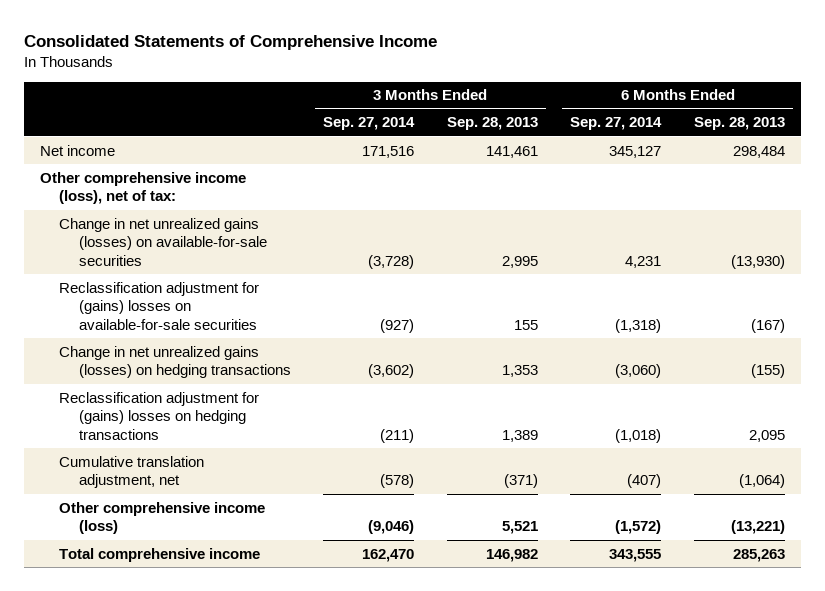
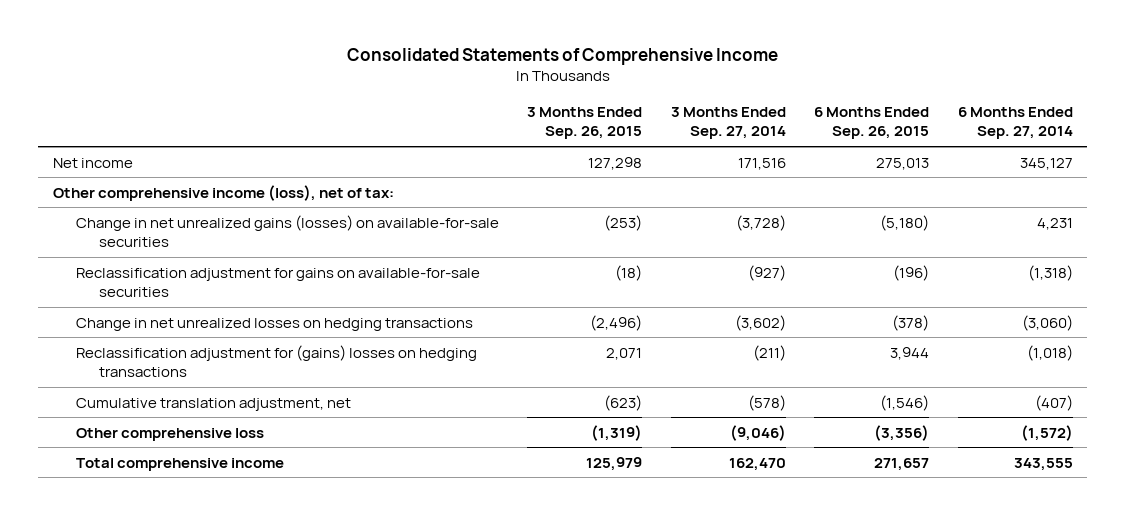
[446,117,538,131] Sep. 28, 2013 -> none
[693,117,785,131] Sep. 28, 2013 -> none
none -> [527,106,643,140] 3 Months Ended Sep. 26, 2015
none -> [814,106,930,140] 6 Months Ended Sep. 26, 2015
[59,281,260,331] Reclassification adjustment for (gains) losses on available-for-sale securities -> [75,267,480,297] Reclassification adjustment for gains on available-for-sale securities
[59,345,291,379] Change in net unrealized gains (losses) on hedging transactions -> [75,317,473,331] Change in net unrealized losses on hedging transactions
[59,501,266,535] Other comprehensive income (loss) -> [75,427,264,441] Other comprehensive loss

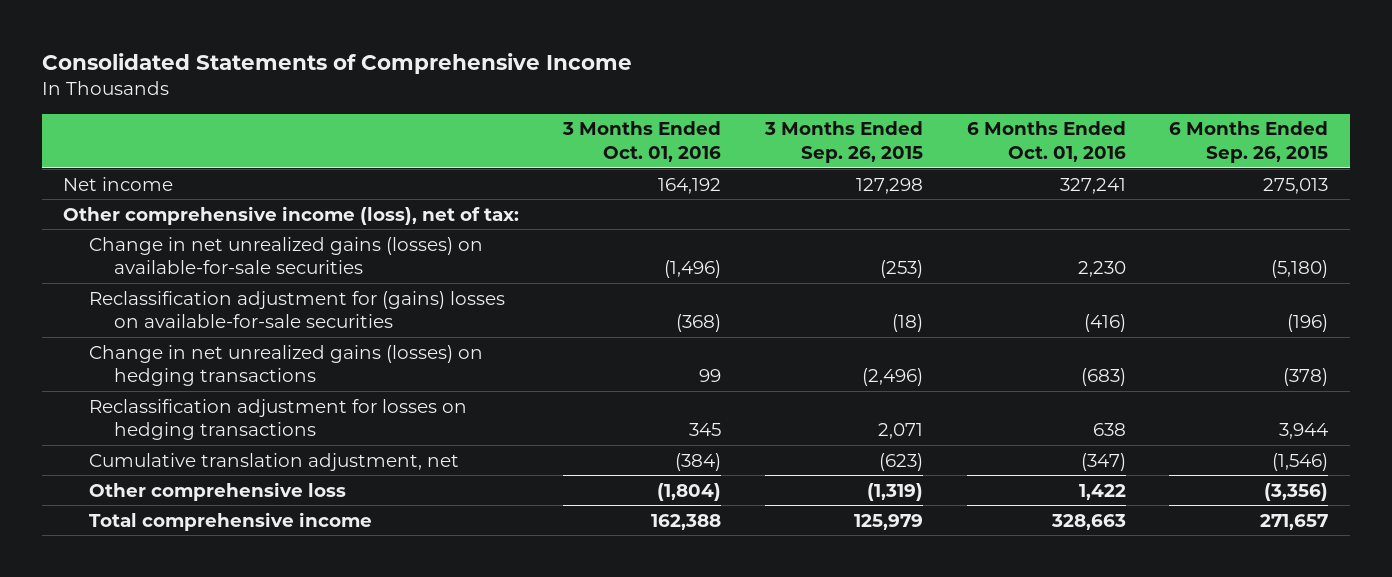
[670,106,786,140] 3 Months Ended Sep. 27, 2014 -> none
[957,106,1073,140] 6 Months Ended Sep. 27, 2014 -> none
none -> [562,121,722,163] 3 Months Ended Oct. 01, 2016
none -> [966,121,1126,163] 6 Months Ended Oct. 01, 2016
[75,267,480,297] Reclassification adjustment for gains on available-for-sale securities -> [88,290,505,329] Reclassification adjustment for (gains) losses on available-for-sale securities
[75,317,473,331] Change in net unrealized losses on hedging transactions -> [88,344,483,387] Change in net unrealized gains (losses) on hedging transactions
[75,344,477,377] Reclassification adjustment for (gains) losses on hedging transactions -> [88,398,467,441] Reclassification adjustment for losses on hedging transactions

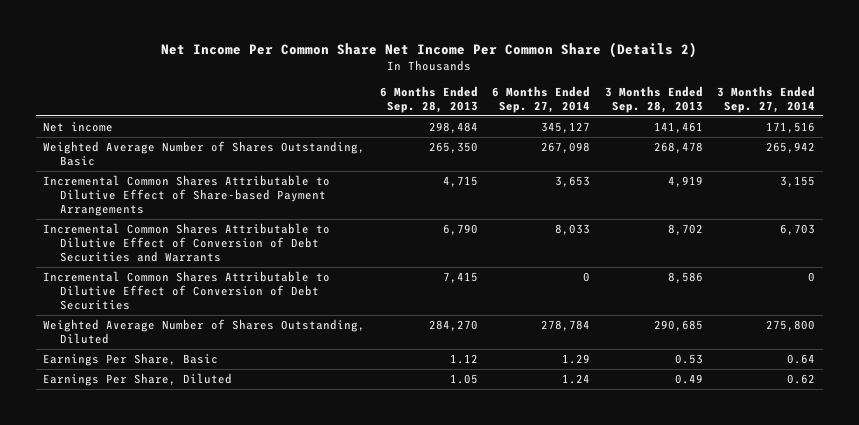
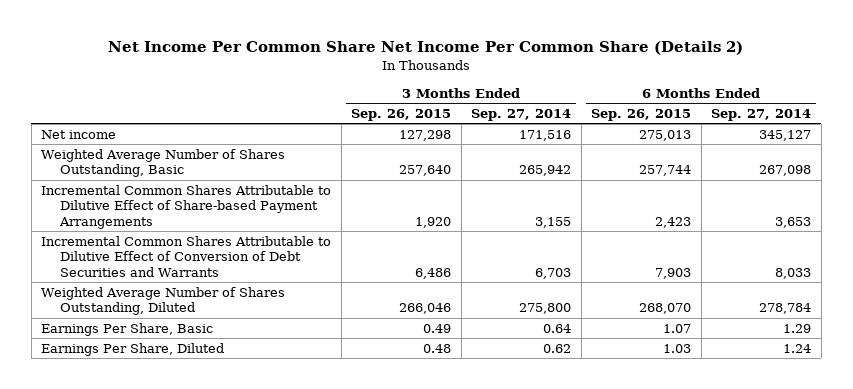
[379,85,478,113] 6 Months Ended Sep. 28, 2013 -> none
[604,85,703,113] 3 Months Ended Sep. 28, 2013 -> none
none -> [351,109,452,122] Sep. 26, 2015
none -> [591,109,692,122] Sep. 26, 2015
[43,271,331,311] Incremental Common Shares Attributable to Dilutive Effect of Conversion of Debt Securities -> none

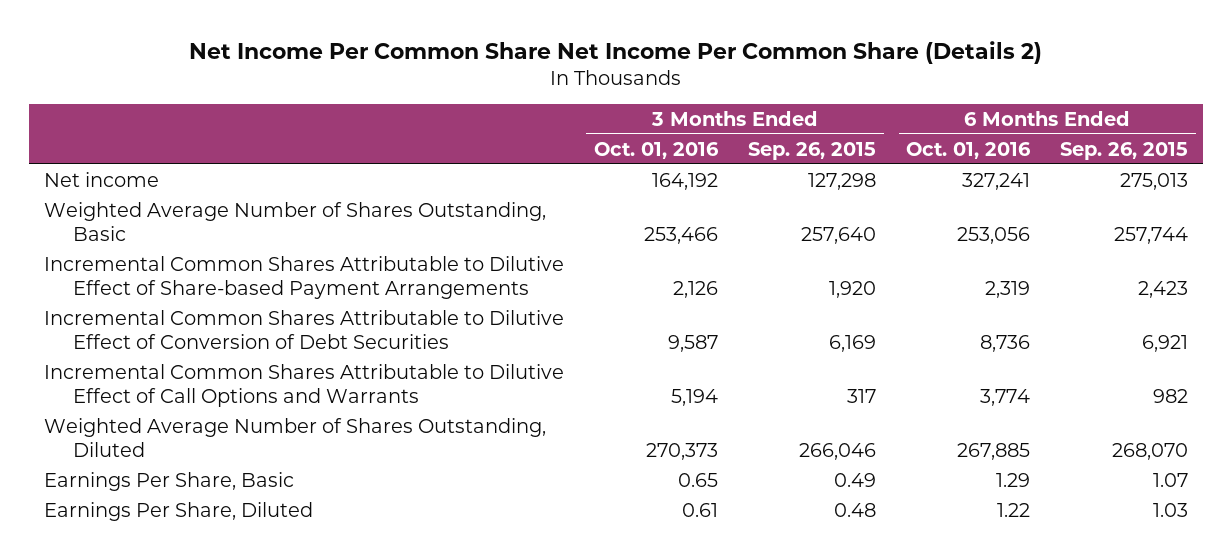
[471,109,572,122] Sep. 27, 2014 -> none
[711,109,812,122] Sep. 27, 2014 -> none
none -> [593,141,719,159] Oct. 01, 2016
none -> [906,141,1032,159] Oct. 01, 2016
[41,235,332,277] Incremental Common Shares Attributable to Dilutive Effect of Conversion of Debt Securities and Warrants -> [43,309,564,350] Incremental Common Shares Attributable to Dilutive Effect of Conversion of Debt Securities
[415,267,452,279] 6,486 -> [829,335,877,353] 6,169
[655,267,692,279] 7,903 -> [1142,335,1189,353] 6,921
none -> [43,363,564,408] Incremental Common Shares Attributable to Dilutive Effect of Call Options and Warrants

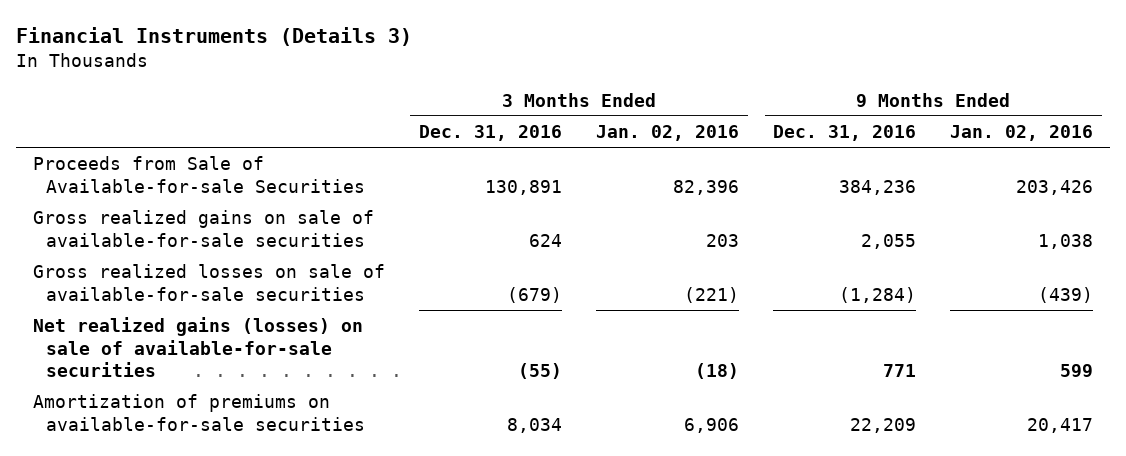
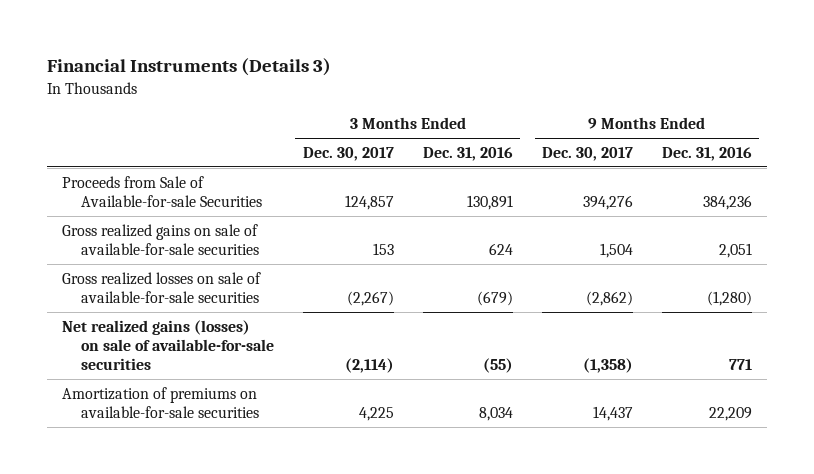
[596,124,740,141] Jan. 02, 2016 -> none
[950,124,1094,141] Jan. 02, 2016 -> none
none -> [302,146,394,161] Dec. 30, 2017
none -> [541,146,633,161] Dec. 30, 2017
[861,233,917,249] 2,055 -> [719,243,753,259] 2,051
[839,286,917,303] (1,284) -> [707,291,753,307] (1,280)

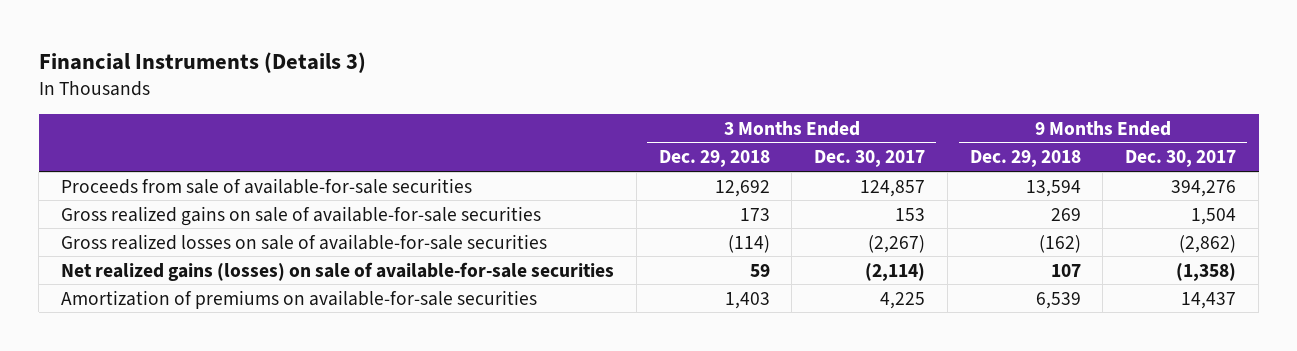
[422,146,513,161] Dec. 31, 2016 -> none
[662,146,753,161] Dec. 31, 2016 -> none
none -> [658,150,770,168] Dec. 29, 2018
none -> [969,150,1081,168] Dec. 29, 2018
[62,175,262,208] Proceeds from Sale of Available-for-sale Securities -> [60,177,472,194] Proceeds from sale of available-for-sale securities

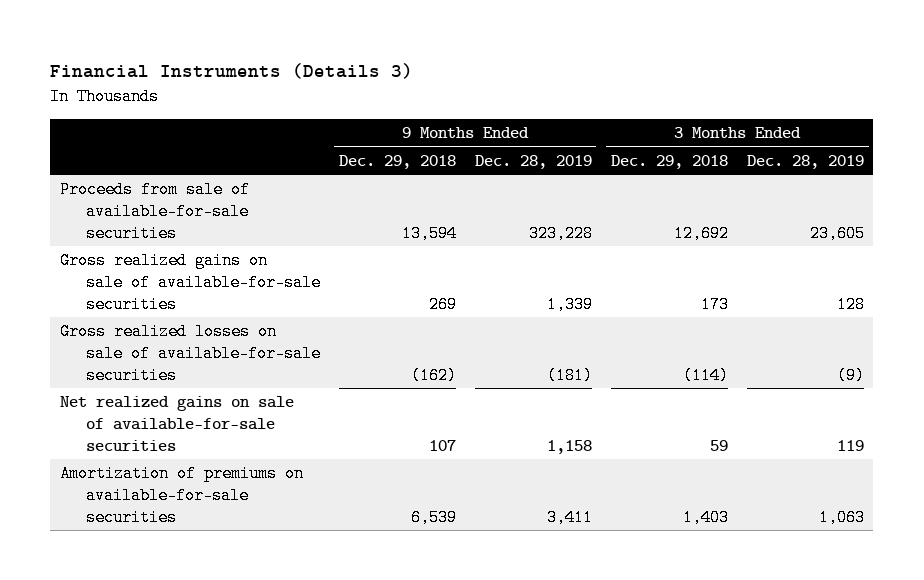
[814,150,926,168] Dec. 30, 2017 -> none
[1125,150,1237,168] Dec. 30, 2017 -> none
none -> [474,154,592,169] Dec. 28, 2019
none -> [746,154,864,169] Dec. 28, 2019
[60,261,614,281] Net realized gains (losses) on sale of available-for-sale securities -> [59,396,294,451] Net realized gains on sale of available-for-sale securities

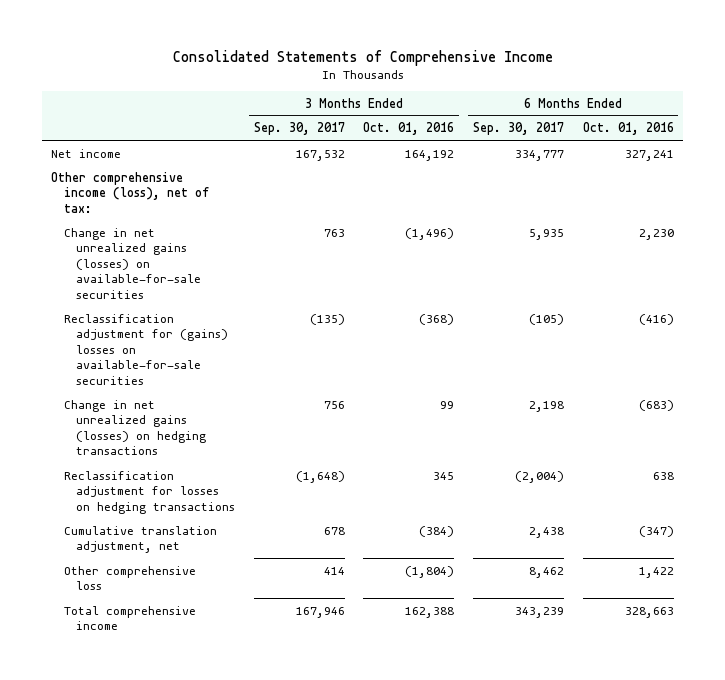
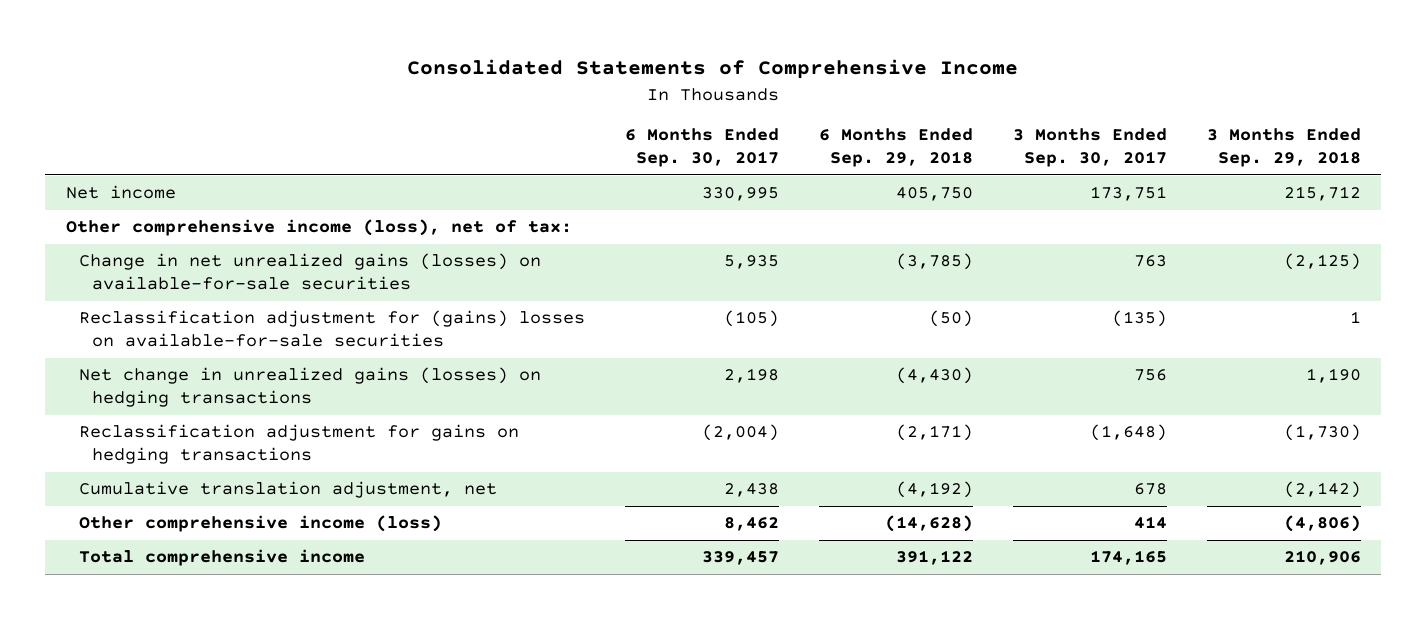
[363,122,455,136] Oct. 01, 2016 -> none
[582,122,674,136] Oct. 01, 2016 -> none
none -> [818,128,973,168] 6 Months Ended Sep. 29, 2018
none -> [1207,128,1362,168] 3 Months Ended Sep. 29, 2018
[295,149,345,161] 167,532 -> [1089,186,1167,202] 173,751
[515,149,565,161] 334,777 -> [701,187,779,202] 330,995
[63,399,207,456] Change in net unrealized gains (losses) on hedging transactions -> [78,367,541,408] Net change in unrealized gains (losses) on hedging transactions
[63,470,236,514] Reclassification adjustment for losses on hedging transactions -> [78,424,519,465] Reclassification adjustment for gains on hedging transactions
[63,565,196,591] Other comprehensive loss -> [78,515,442,533] Other comprehensive income (loss)
[295,606,345,618] 167,946 -> [1089,550,1167,566] 174,165
[515,606,565,618] 343,239 -> [701,551,779,566] 339,457

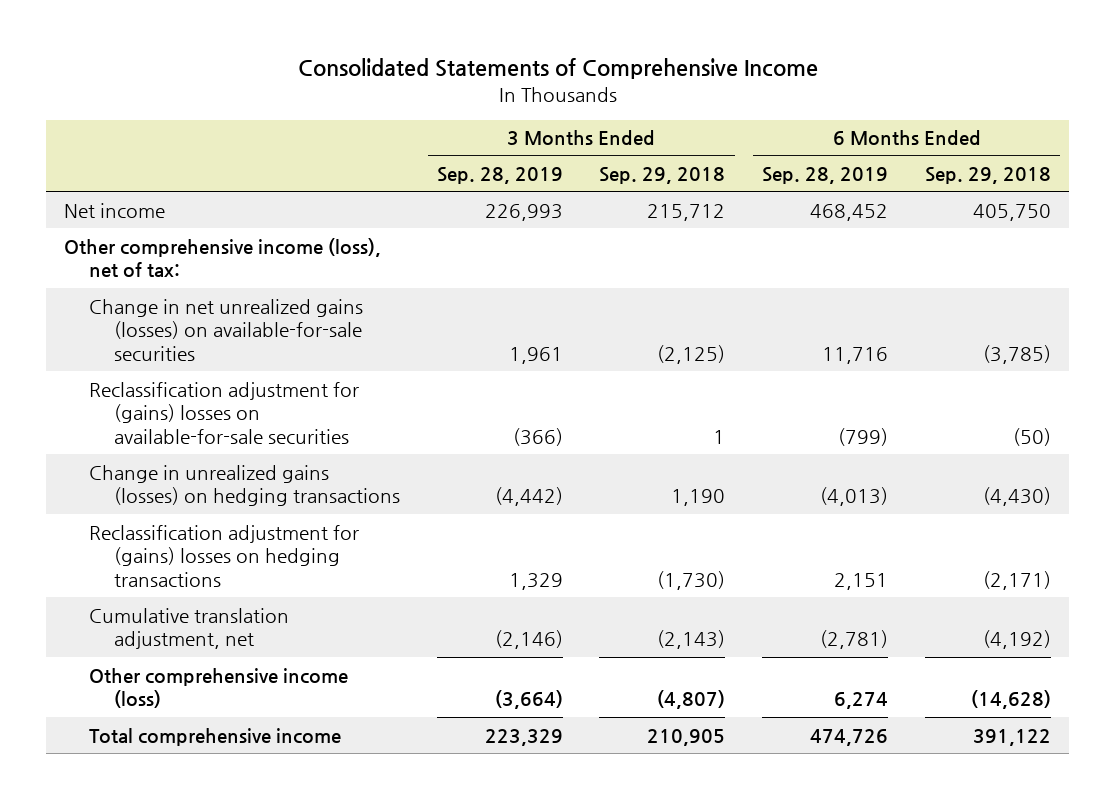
[624,128,779,168] 6 Months Ended Sep. 30, 2017 -> none
[1012,128,1167,168] 3 Months Ended Sep. 30, 2017 -> none
none -> [436,167,563,185] Sep. 28, 2019
none -> [762,167,889,185] Sep. 28, 2019
[78,367,541,408] Net change in unrealized gains (losses) on hedging transactions -> [89,464,401,507] Change in unrealized gains (losses) on hedging transactions
[78,424,519,465] Reclassification adjustment for gains on hedging transactions -> [89,524,360,588] Reclassification adjustment for (gains) losses on hedging transactions
[1284,481,1362,499] (2,142) -> [657,630,726,650] (2,143)
[1284,515,1362,533] (4,806) -> [657,690,726,710] (4,807)
[1284,550,1362,566] 210,906 -> [647,728,726,746] 210,905

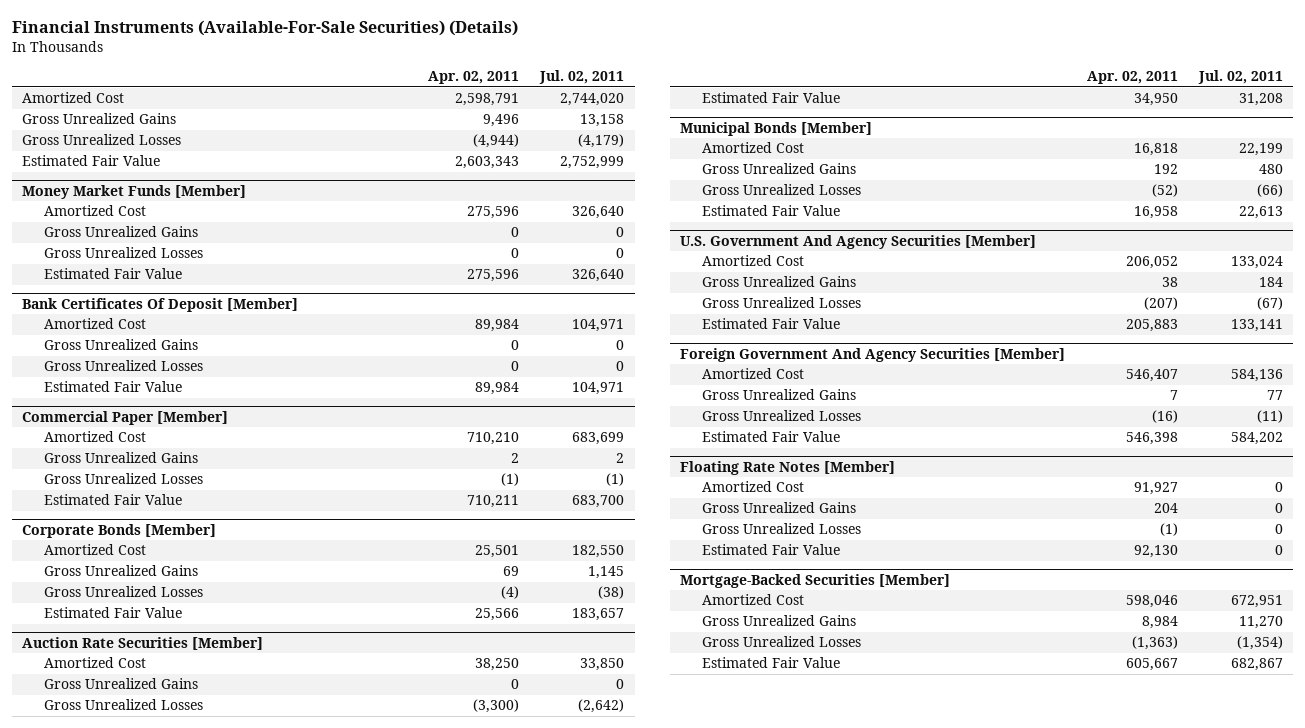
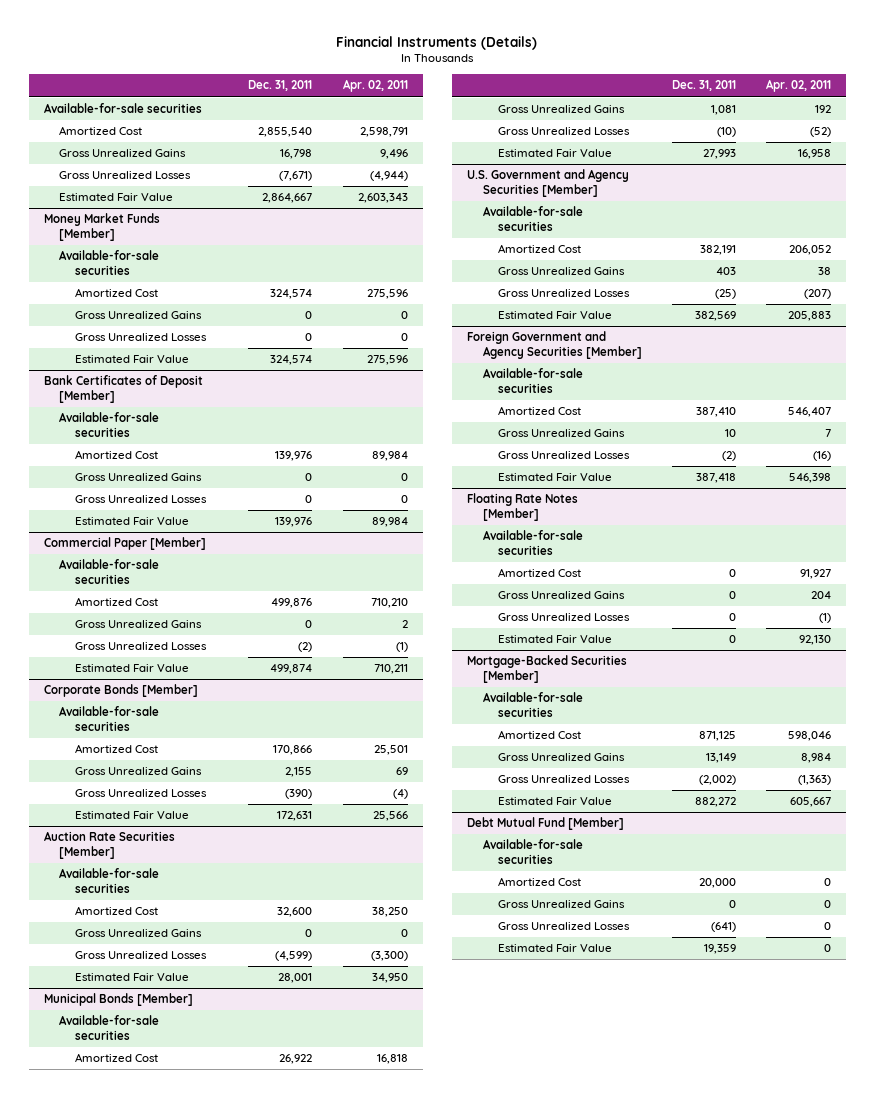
[11,20,518,37] Financial Instruments (Available-For-Sale Securities) (Details) -> [336,35,538,50] Financial Instruments (Details)
[539,70,625,85] Jul. 02, 2011 -> none
none -> [248,80,313,92] Dec. 31, 2011
none -> [43,103,202,114] Available-for-sale securities
none -> [59,250,160,276] Available-for-sale securities
[22,297,299,312] Bank Certificates Of Deposit [Member] -> [43,375,203,404] Bank Certificates of Deposit [Member]
none -> [59,412,160,438] Available-for-sale securities
none -> [59,559,160,585] Available-for-sale securities
none -> [59,706,160,732] Available-for-sale securities
none -> [59,868,160,894] Available-for-sale securities
none -> [59,1015,160,1041] Available-for-sale securities
[680,234,1037,249] U.S. Government And Agency Securities [Member] -> [466,169,629,198] U.S. Government and Agency Securities [Member]
none -> [482,206,583,232] Available-for-sale securities
[680,347,1066,362] Foreign Government And Agency Securities [Member] -> [466,331,642,360] Foreign Government and Agency Securities [Member]
none -> [482,368,583,394] Available-for-sale securities
none -> [482,530,583,556] Available-for-sale securities
none -> [482,692,583,718] Available-for-sale securities
none -> [466,817,624,831] Debt Mutual Fund [Member]
none -> [482,839,583,865] Available-for-sale securities
none -> [498,877,582,887] Amortized Cost
none -> [498,900,626,909] Gross Unrealized Gains
none -> [498,922,631,931] Gross Unrealized Losses
none -> [498,944,613,953] Estimated Fair Value

